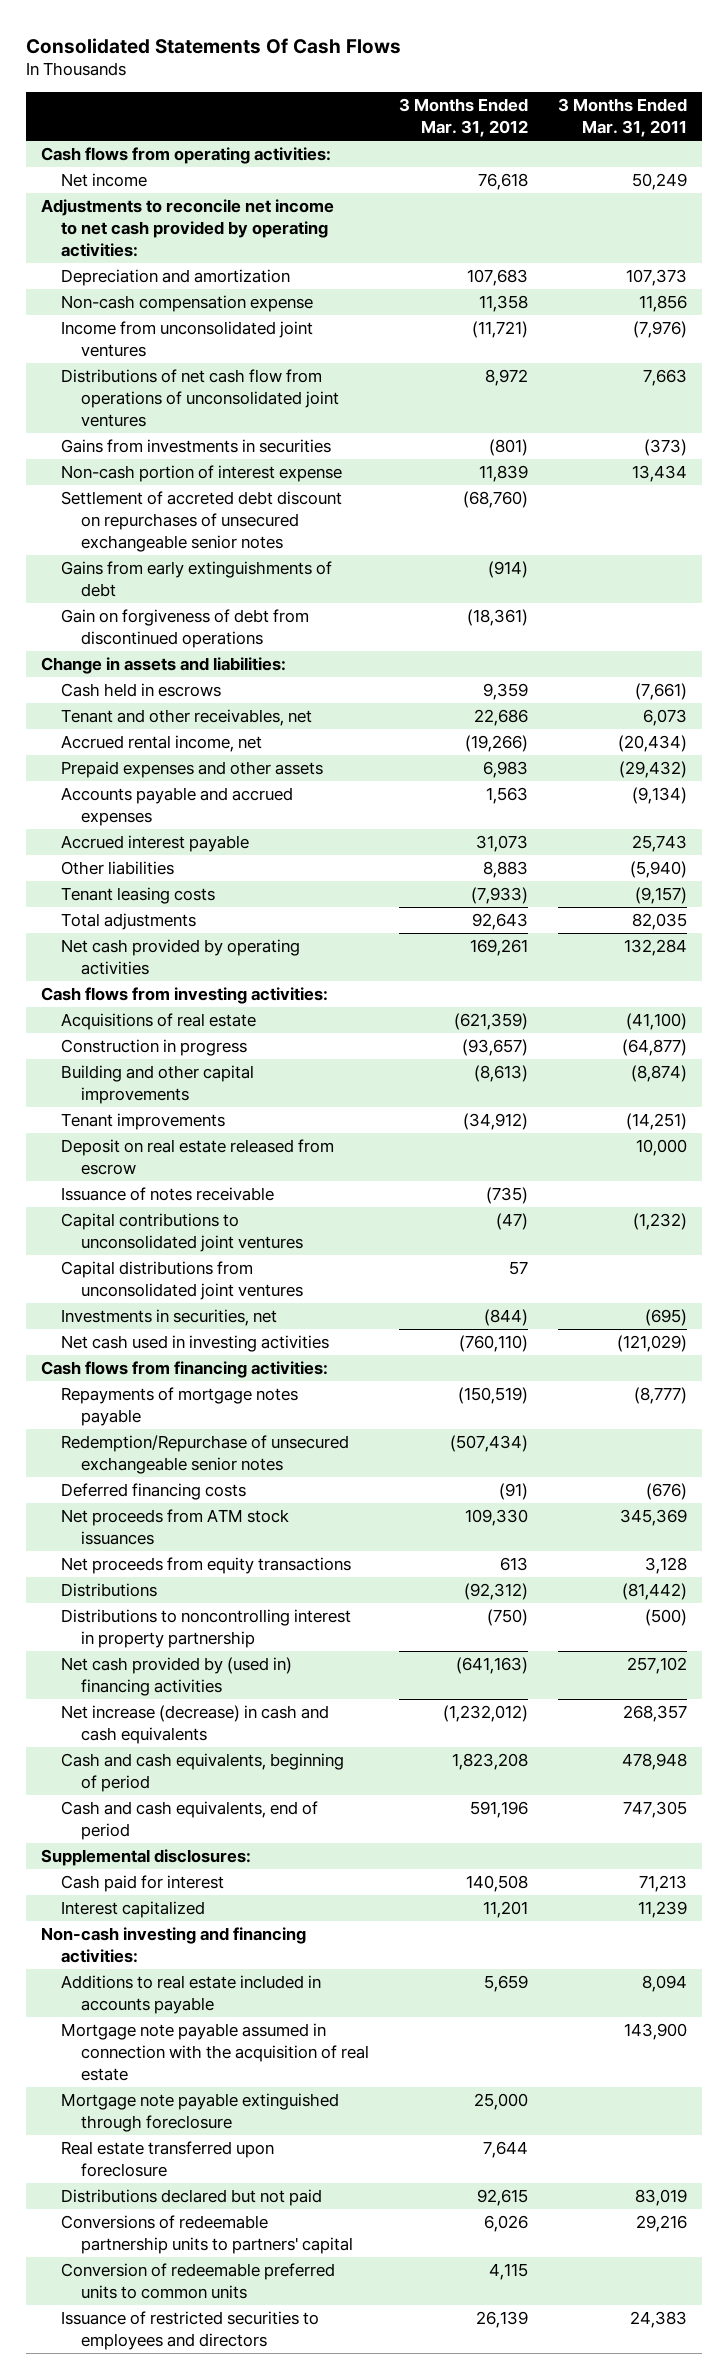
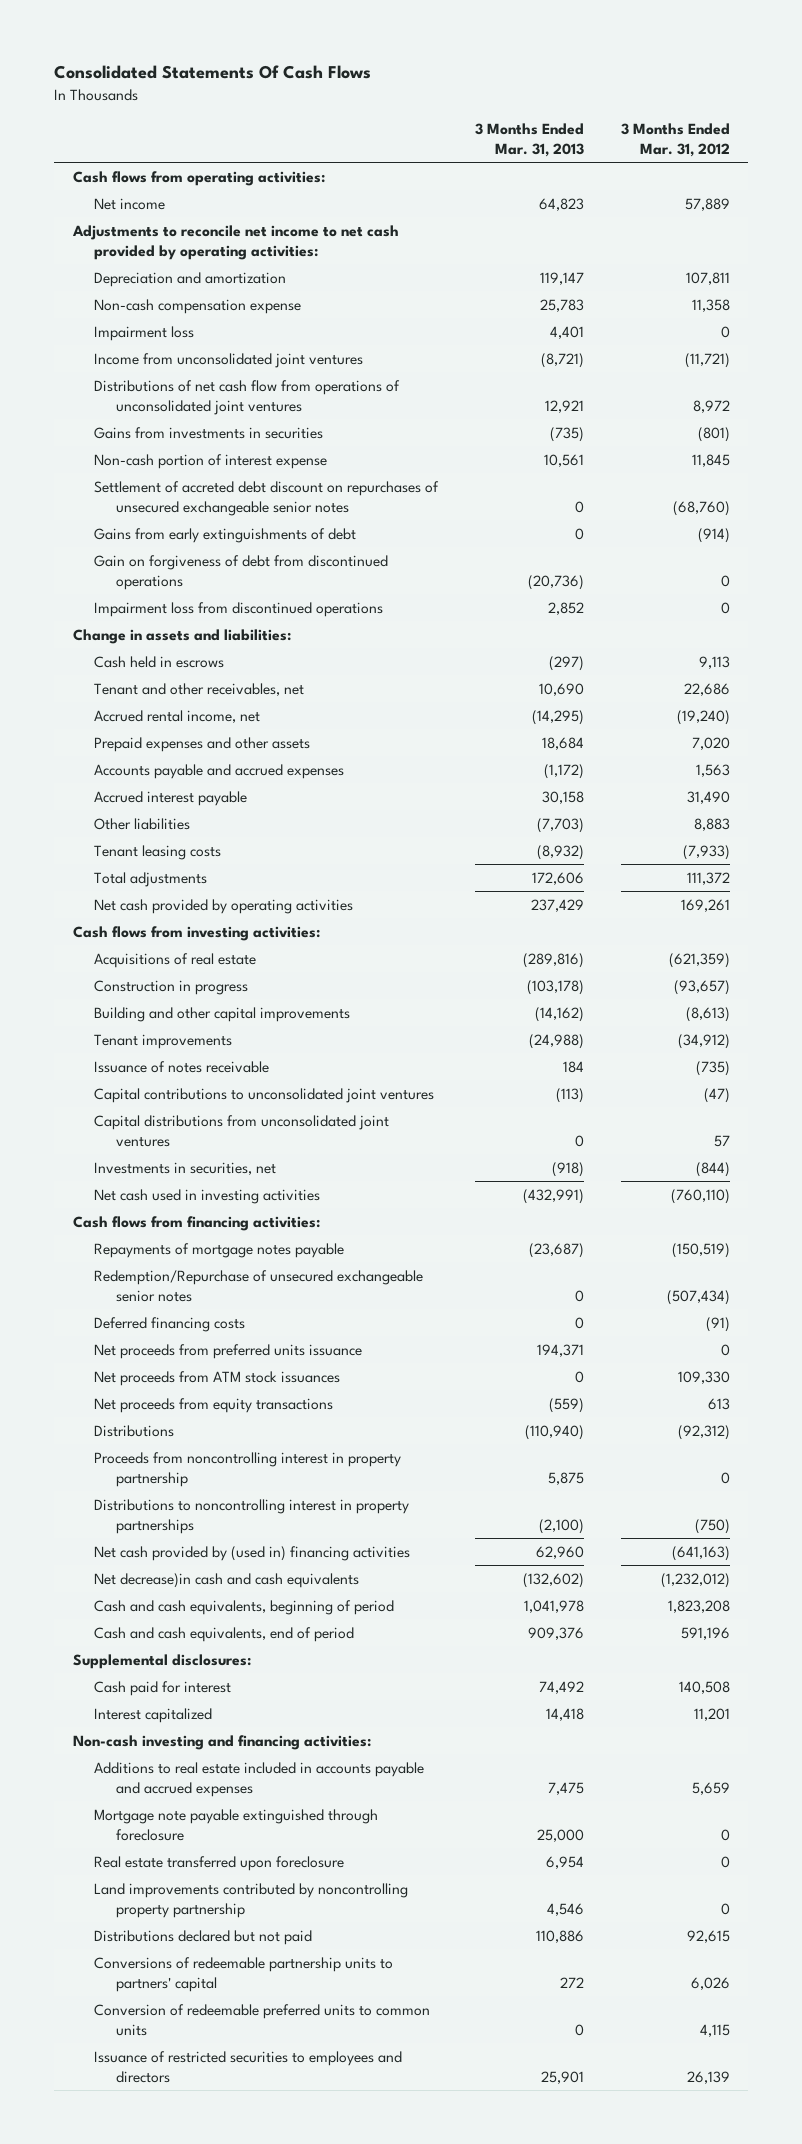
[557,98,687,138] 3 Months Ended Mar. 31, 2011 -> none
none -> [475,123,585,157] 3 Months Ended Mar. 31, 2013
[477,173,528,191] 76,618 -> [684,197,730,211] 57,889
[466,269,528,287] 107,683 -> [685,271,730,285] 107,811
none -> [94,325,195,341] Impairment loss
[478,465,528,483] 11,839 -> [691,453,730,467] 11,845
[466,609,528,627] (18,361) -> [720,574,730,587] 0
none -> [94,601,384,617] Impairment loss from discontinued operations
[482,683,528,701] 9,359 -> [698,655,730,669] 9,113
[464,735,528,753] (19,266) -> [676,709,730,725] (19,240)
[482,761,528,779] 6,983 -> [691,736,730,750] 7,020
[475,835,528,853] 31,073 -> [686,790,730,804] 31,490
[471,913,528,931] 92,643 -> [686,871,730,885] 111,372
[61,1139,335,1175] Deposit on real estate released from escrow -> none
none -> [94,1343,363,1359] Net proceeds from preferred units issuance
none -> [94,1451,402,1487] Proceeds from noncontrolling interest in property partnership
[61,1609,352,1648] Distributions to noncontrolling interest in property partnership -> [94,1498,410,1534] Distributions to noncontrolling interest in property partnerships
[61,1705,330,1744] Net increase (decrease) in cash and cash equivalents -> [94,1572,360,1588] Net decrease)in cash and cash equivalents
[61,2023,369,2081] Mortgage note payable assumed in connection with the acquisition of real estate -> none
[61,1975,322,2014] Additions to real estate included in accounts payable -> [94,1761,425,1797] Additions to real estate included in accounts payable and accrued expenses
[473,2093,528,2111] 25,000 -> [720,1828,730,1841] 0
[482,2141,528,2159] 7,644 -> [720,1855,730,1868] 0
none -> [94,1882,409,1918] Land improvements contributed by noncontrolling property partnership

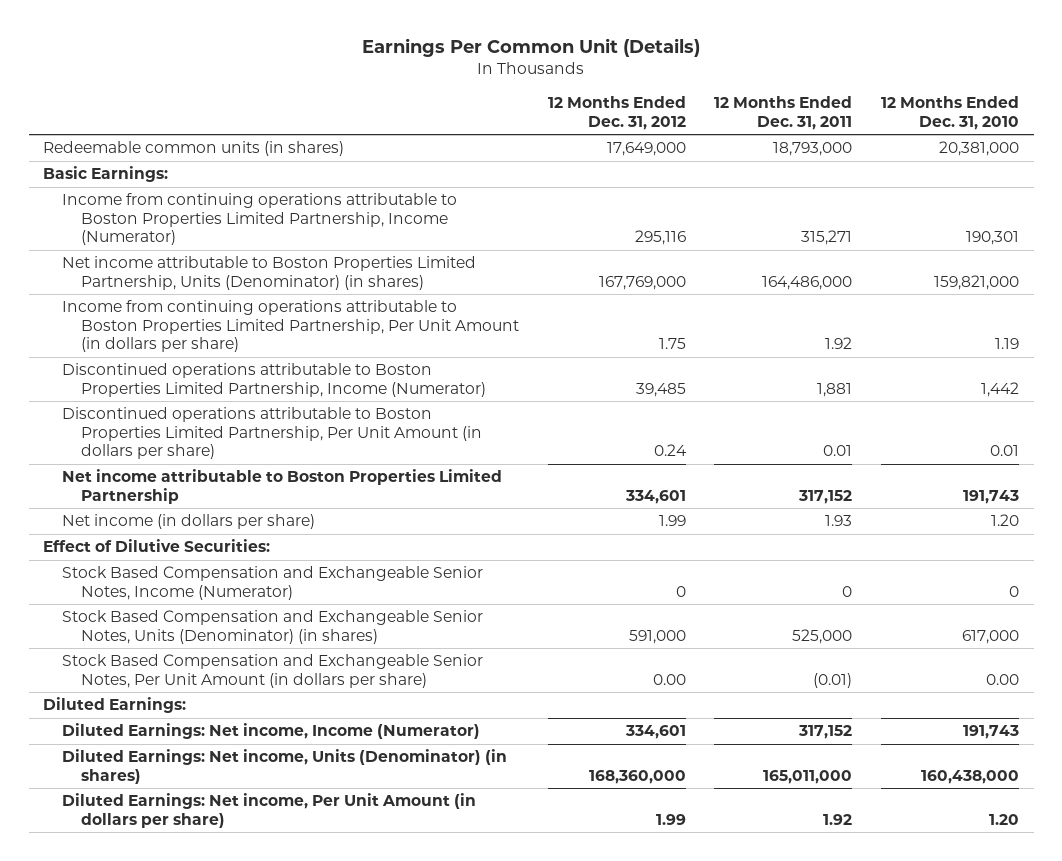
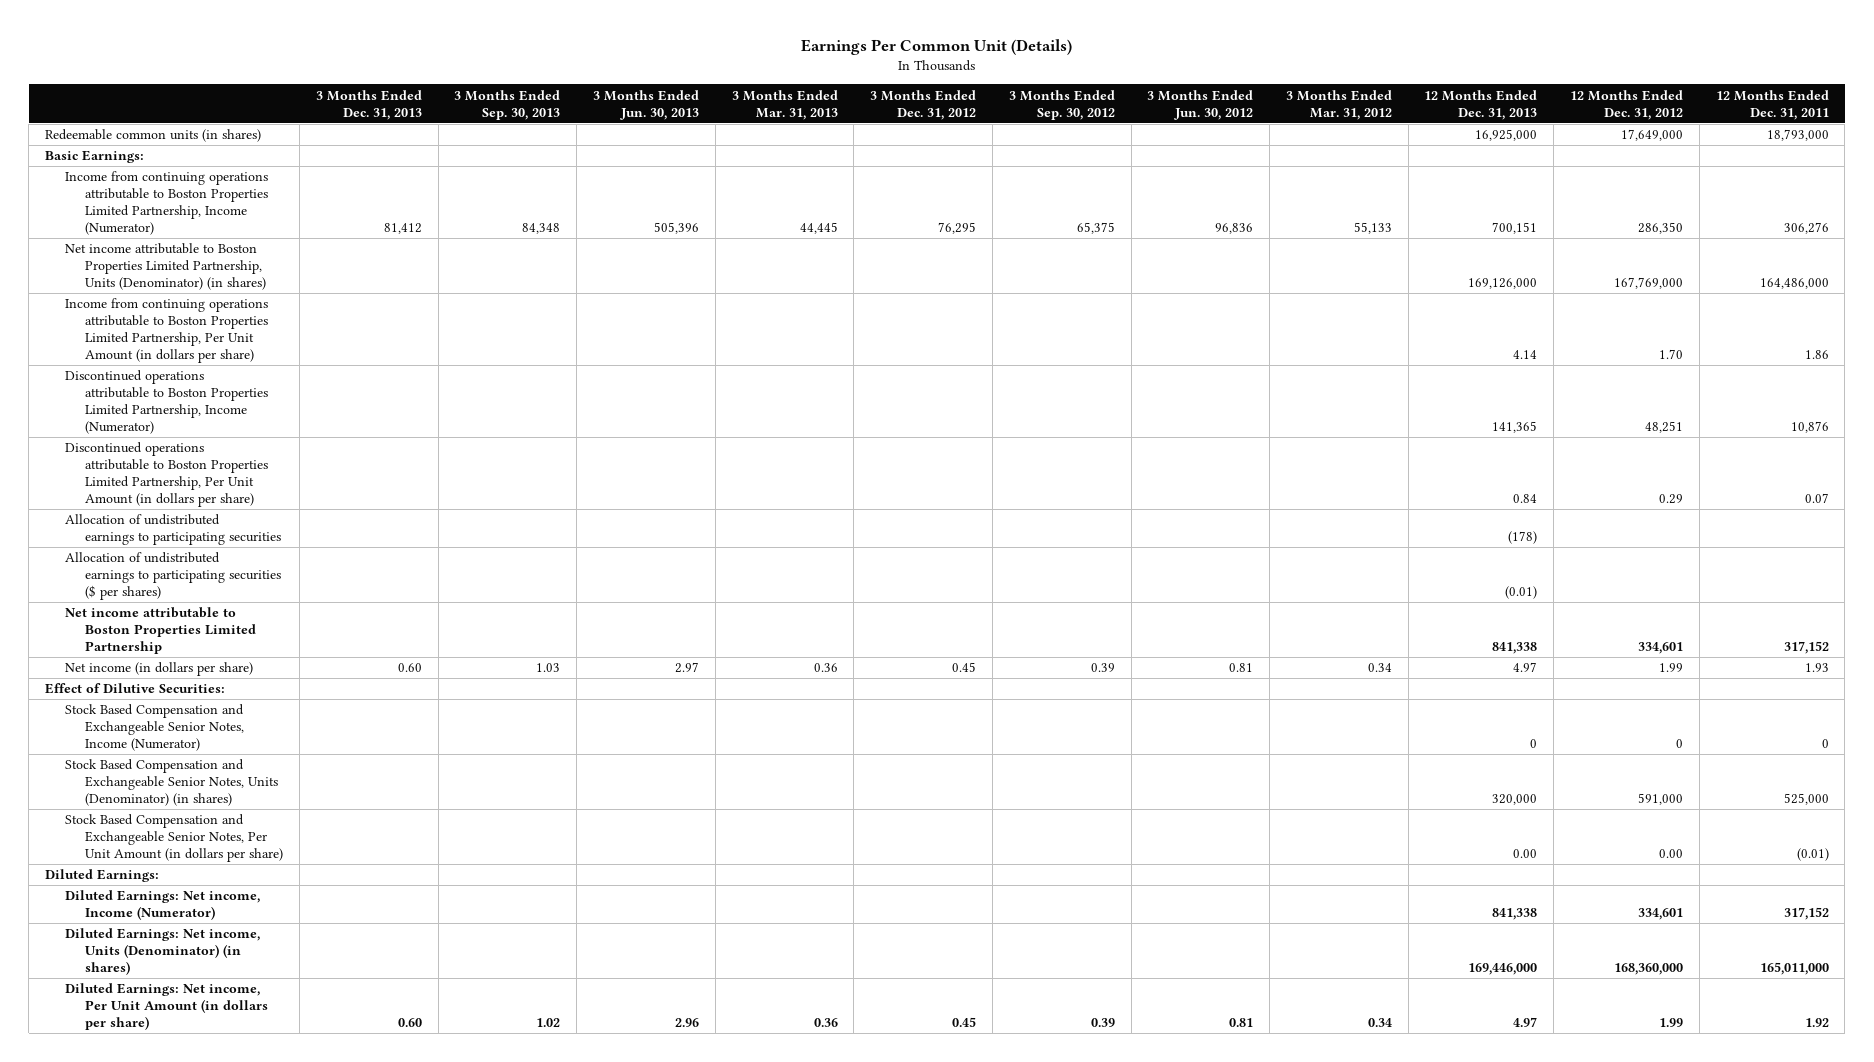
[881,96,1020,130] 12 Months Ended Dec. 31, 2010 -> none
none -> [315,89,422,120] 3 Months Ended Dec. 31, 2013
none -> [454,89,561,120] 3 Months Ended Sep. 30, 2013
none -> [593,89,700,120] 3 Months Ended Jun. 30, 2013
none -> [731,89,838,120] 3 Months Ended Mar. 31, 2013
none -> [870,89,977,120] 3 Months Ended Dec. 31, 2012
none -> [1008,89,1115,120] 3 Months Ended Sep. 30, 2012
none -> [1147,89,1254,120] 3 Months Ended Jun. 30, 2012
none -> [1285,89,1392,120] 3 Months Ended Mar. 31, 2012
none -> [1424,89,1538,120] 12 Months Ended Dec. 31, 2013
[634,230,686,246] 295,116 -> [1637,222,1683,235] 286,350
[801,230,853,246] 315,271 -> [1783,222,1829,235] 306,276
[658,338,686,350] 1.75 -> [1658,349,1683,360] 1.70
[825,337,853,350] 1.92 -> [1804,350,1829,360] 1.86
[635,382,686,397] 39,485 -> [1644,421,1683,434] 48,251
[817,382,853,397] 1,881 -> [1790,421,1829,434] 10,876
[653,444,687,457] 0.24 -> [1658,494,1683,505] 0.29
[823,445,853,457] 0.01 -> [1804,493,1829,504] 0.07
none -> [65,514,282,546] Allocation of undistributed earnings to participating securities
none -> [65,552,282,601] Allocation of undistributed earnings to participating securities ($ per shares)

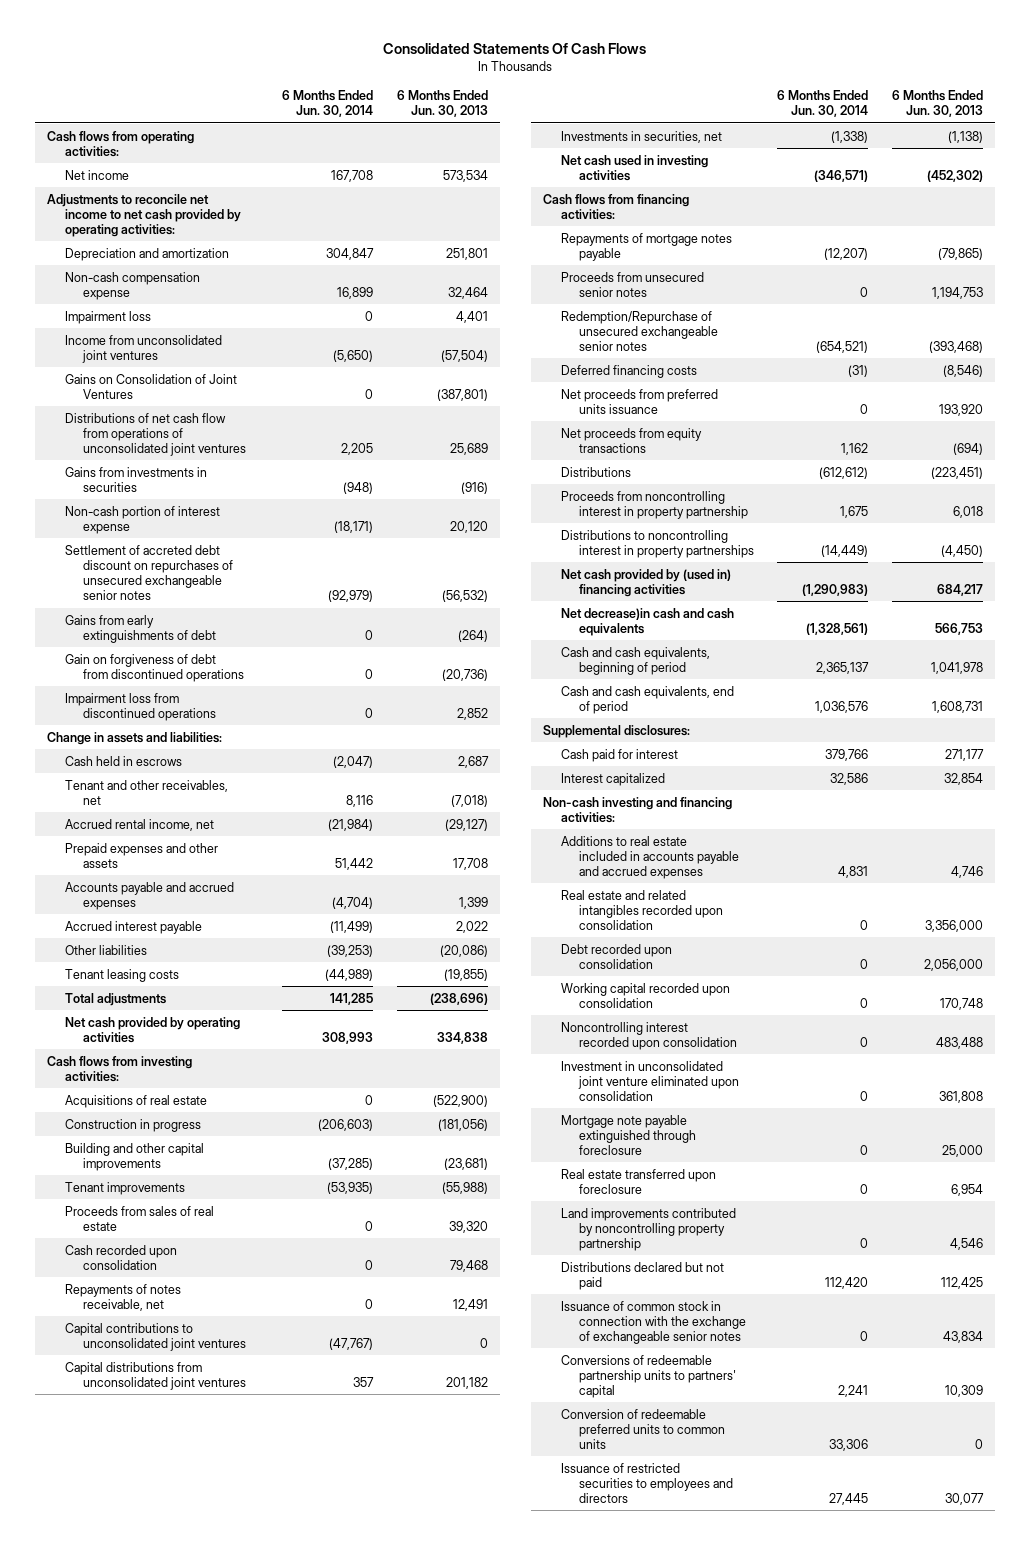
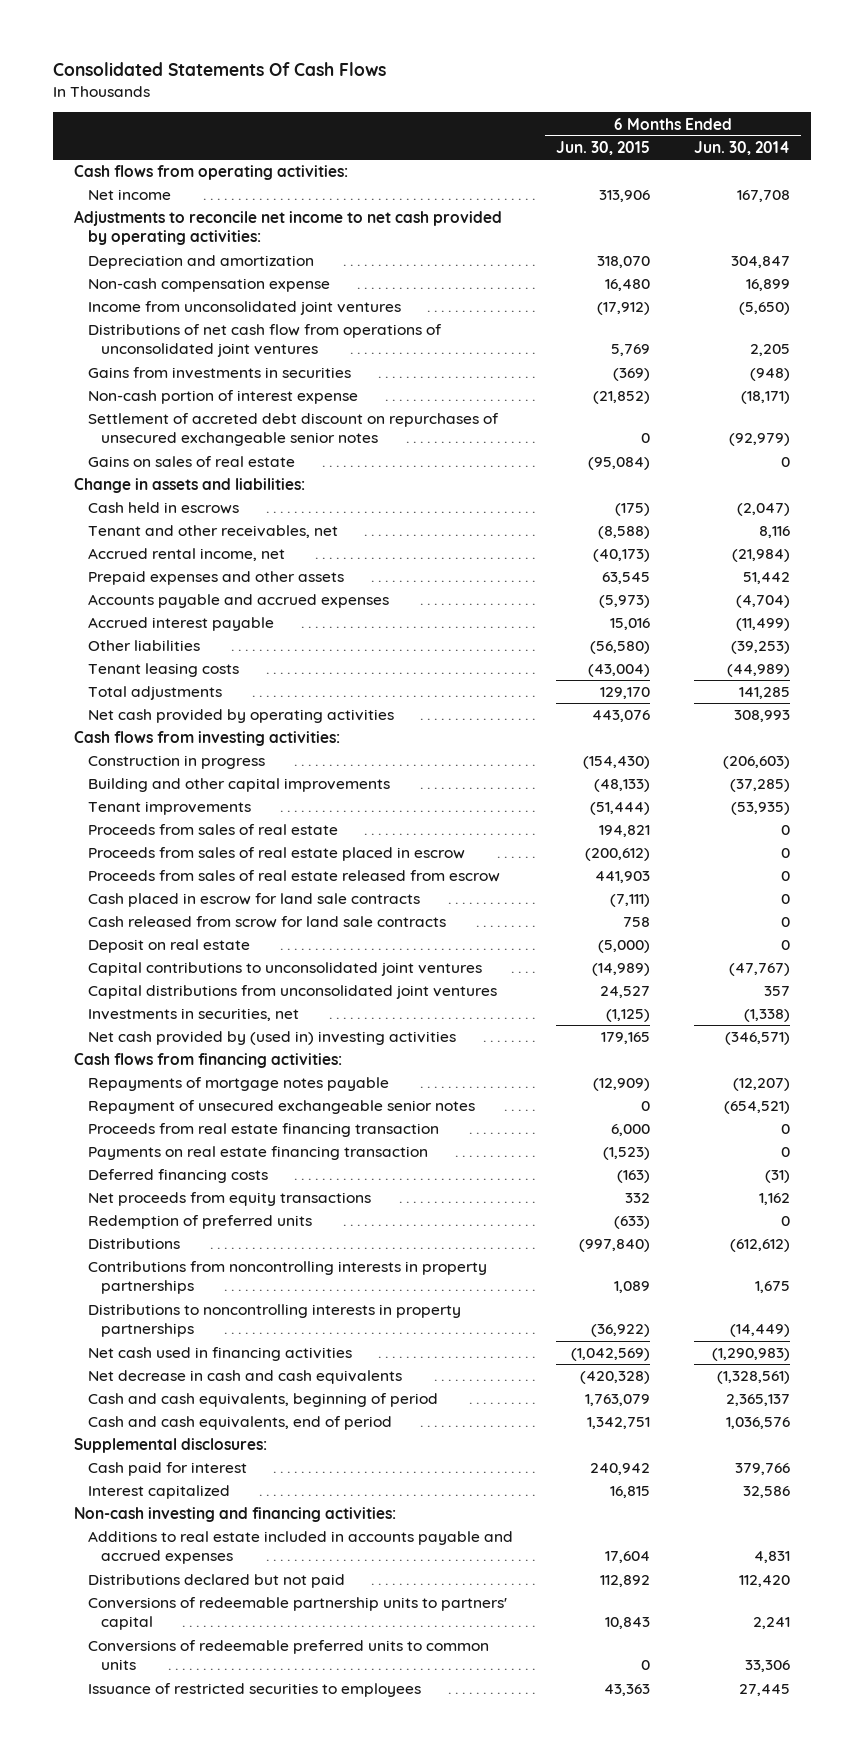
[396,90,488,118] 6 Months Ended Jun. 30, 2013 -> none
none -> [556,140,651,155] Jun. 30, 2015
[65,310,152,324] Impairment loss -> none
[65,373,238,399] Gains on Consolidation of Joint Ventures -> none
[65,614,217,643] Gains from early extinguishments of debt -> none
[65,653,245,682] Gain on forgiveness of debt from discontinued operations -> none
[65,692,217,721] Impairment loss from discontinued operations -> none
none -> [87,456,295,468] Gains on sales of real estate
[65,1094,208,1108] Acquisitions of real estate -> none
[65,1244,178,1270] Cash recorded upon consolidation -> none
[65,1283,182,1311] Repayments of notes receivable, net -> none
none -> [87,847,465,862] Proceeds from sales of real estate placed in escrow
none -> [87,870,500,883] Proceeds from sales of real estate released from escrow
none -> [87,893,420,908] Cash placed in escrow for land sale contracts
none -> [87,916,446,929] Cash released from scrow for land sale contracts
none -> [87,939,250,954] Deposit on real estate
[560,154,708,181] Net cash used in investing activities -> [87,1031,456,1046] Net cash provided by (used in) investing activities
[560,271,704,297] Proceeds from unsecured senior notes -> none
[560,310,718,351] Redemption/Repurchase of unsecured exchangeable senior notes -> [87,1100,475,1115] Repayment of unsecured exchangeable senior notes
none -> [87,1123,439,1138] Proceeds from real estate financing transaction
none -> [87,1146,428,1161] Payments on real estate financing transaction
[560,388,718,414] Net proceeds from preferred units issuance -> none
none -> [87,1215,312,1230] Redemption of preferred units
[560,490,748,519] Proceeds from noncontrolling interest in property partnership -> [87,1261,487,1295] Contributions from noncontrolling interests in property partnerships
[560,529,754,558] Distributions to noncontrolling interest in property partnerships -> [87,1304,461,1338] Distributions to noncontrolling interests in property partnerships
[560,568,731,597] Net cash provided by (used in) financing activities -> [87,1347,352,1362] Net cash used in financing activities
[560,607,734,636] Net decrease)in cash and cash equivalents -> [87,1370,402,1385] Net decrease in cash and cash equivalents
[560,889,723,930] Real estate and related intangibles recorded upon consolidation -> none
[560,943,672,969] Debt recorded upon consolidation -> none
[560,982,730,1008] Working capital recorded upon consolidation -> none
[560,1021,737,1050] Noncontrolling interest recorded upon consolidation -> none
[560,1060,739,1101] Investment in unconsolidated joint venture eliminated upon consolidation -> none
[560,1114,696,1155] Mortgage note payable extinguished through foreclosure -> none
[560,1168,716,1194] Real estate transferred upon foreclosure -> none
[560,1207,736,1251] Land improvements contributed by noncontrolling property partnership -> none
[560,1300,746,1344] Issuance of common stock in connection with the exchange of exchangeable senior notes -> none
[560,1408,725,1449] Conversion of redeemable preferred units to common units -> [87,1640,489,1671] Conversions of redeemable preferred units to common units
[560,1462,733,1503] Issuance of restricted securities to employees and directors -> [87,1683,421,1698] Issuance of restricted securities to employees

